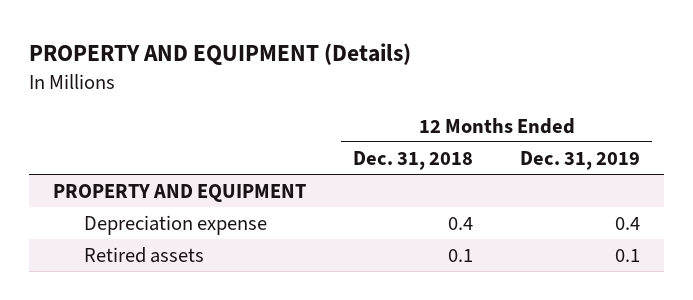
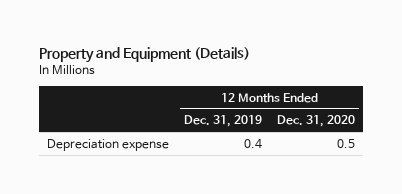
[29,43,412,66] PROPERTY AND EQUIPMENT (Details) -> [39,46,251,63] Property and Equipment (Details)
[353,150,474,170] Dec. 31, 2018 -> none
none -> [277,115,356,128] Dec. 31, 2020
[53,183,307,202] PROPERTY AND EQUIPMENT -> none
[83,246,204,263] Retired assets -> none

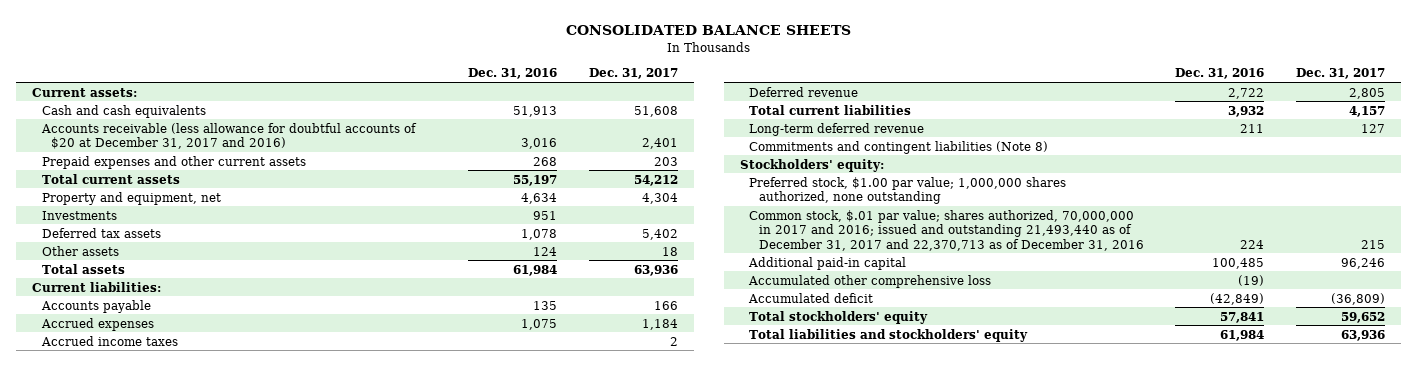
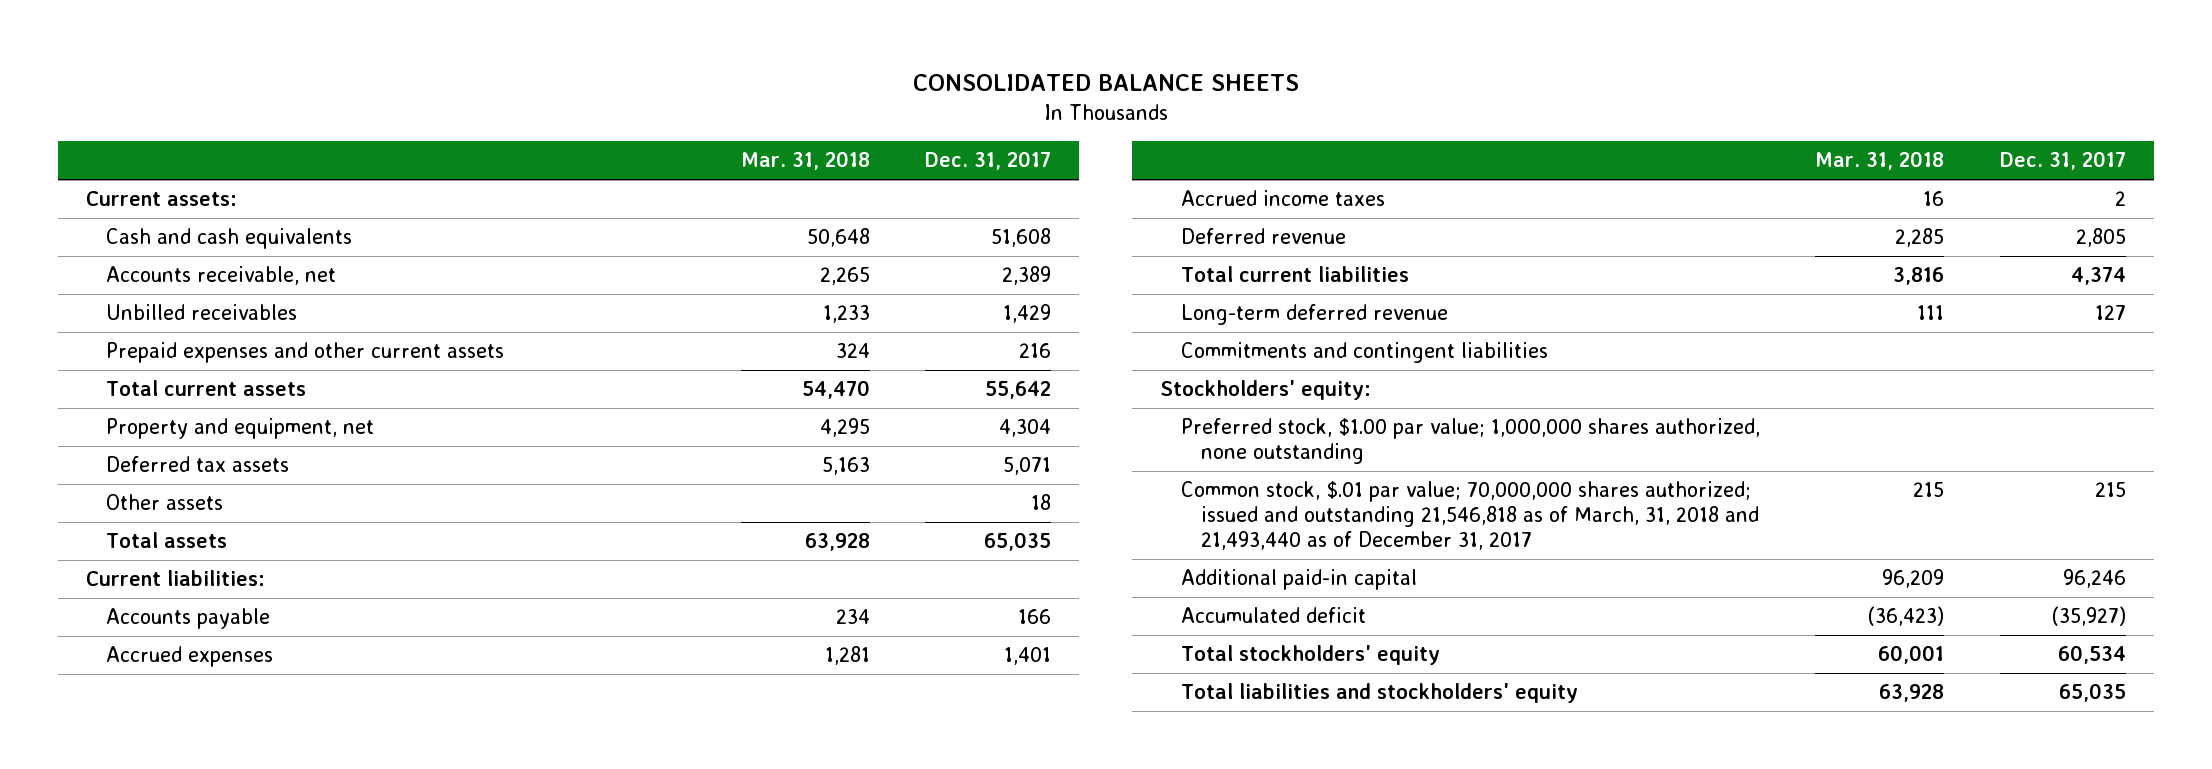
[467,68,557,80] Dec. 31, 2016 -> none
none -> [740,151,870,171] Mar. 31, 2018
[40,122,417,150] Accounts receivable (less allowance for doubtful accounts of $20 at December 31, 2017 and 2016) -> none
none -> [106,266,337,286] Accounts receivable, net
none -> [106,304,298,321] Unbilled receivables
[653,156,678,166] 203 -> [1019,343,1052,359] 216
[633,174,678,186] 54,212 -> [985,381,1052,400] 55,642
[41,210,117,220] Investments -> none
[641,228,678,240] 5,402 -> [1003,457,1052,476] 5,071
[633,264,678,276] 63,936 -> [984,532,1052,552] 65,035
[641,318,678,330] 1,184 -> [1004,647,1052,666] 1,401
[1349,105,1386,117] 4,157 -> [2071,267,2127,286] 4,374
[749,140,1049,154] Commitments and contingent liabilities (Note 8) -> [1180,342,1548,364] Commitments and contingent liabilities
[749,209,1144,251] Common stock, $.01 par value; shares authorized, 70,000,000 in 2017 and 2016; issued and outstanding 21,493,440 as of December 31, 2017 and 22,370,713 as of December 31, 2016 -> [1180,481,1760,551] Common stock, $.01 par value; 70,000,000 shares authorized; issued and outstanding 21,546,818 as of March, 31, 2018 and 21,493,440 as of December 31, 2017
[748,274,992,288] Accumulated other comprehensive loss -> none
[1331,292,1386,305] (36,809) -> [2052,606,2127,627] (35,927)
[1341,311,1386,323] 59,652 -> [2058,645,2127,665] 60,534
[1341,329,1386,341] 63,936 -> [2059,683,2127,703] 65,035

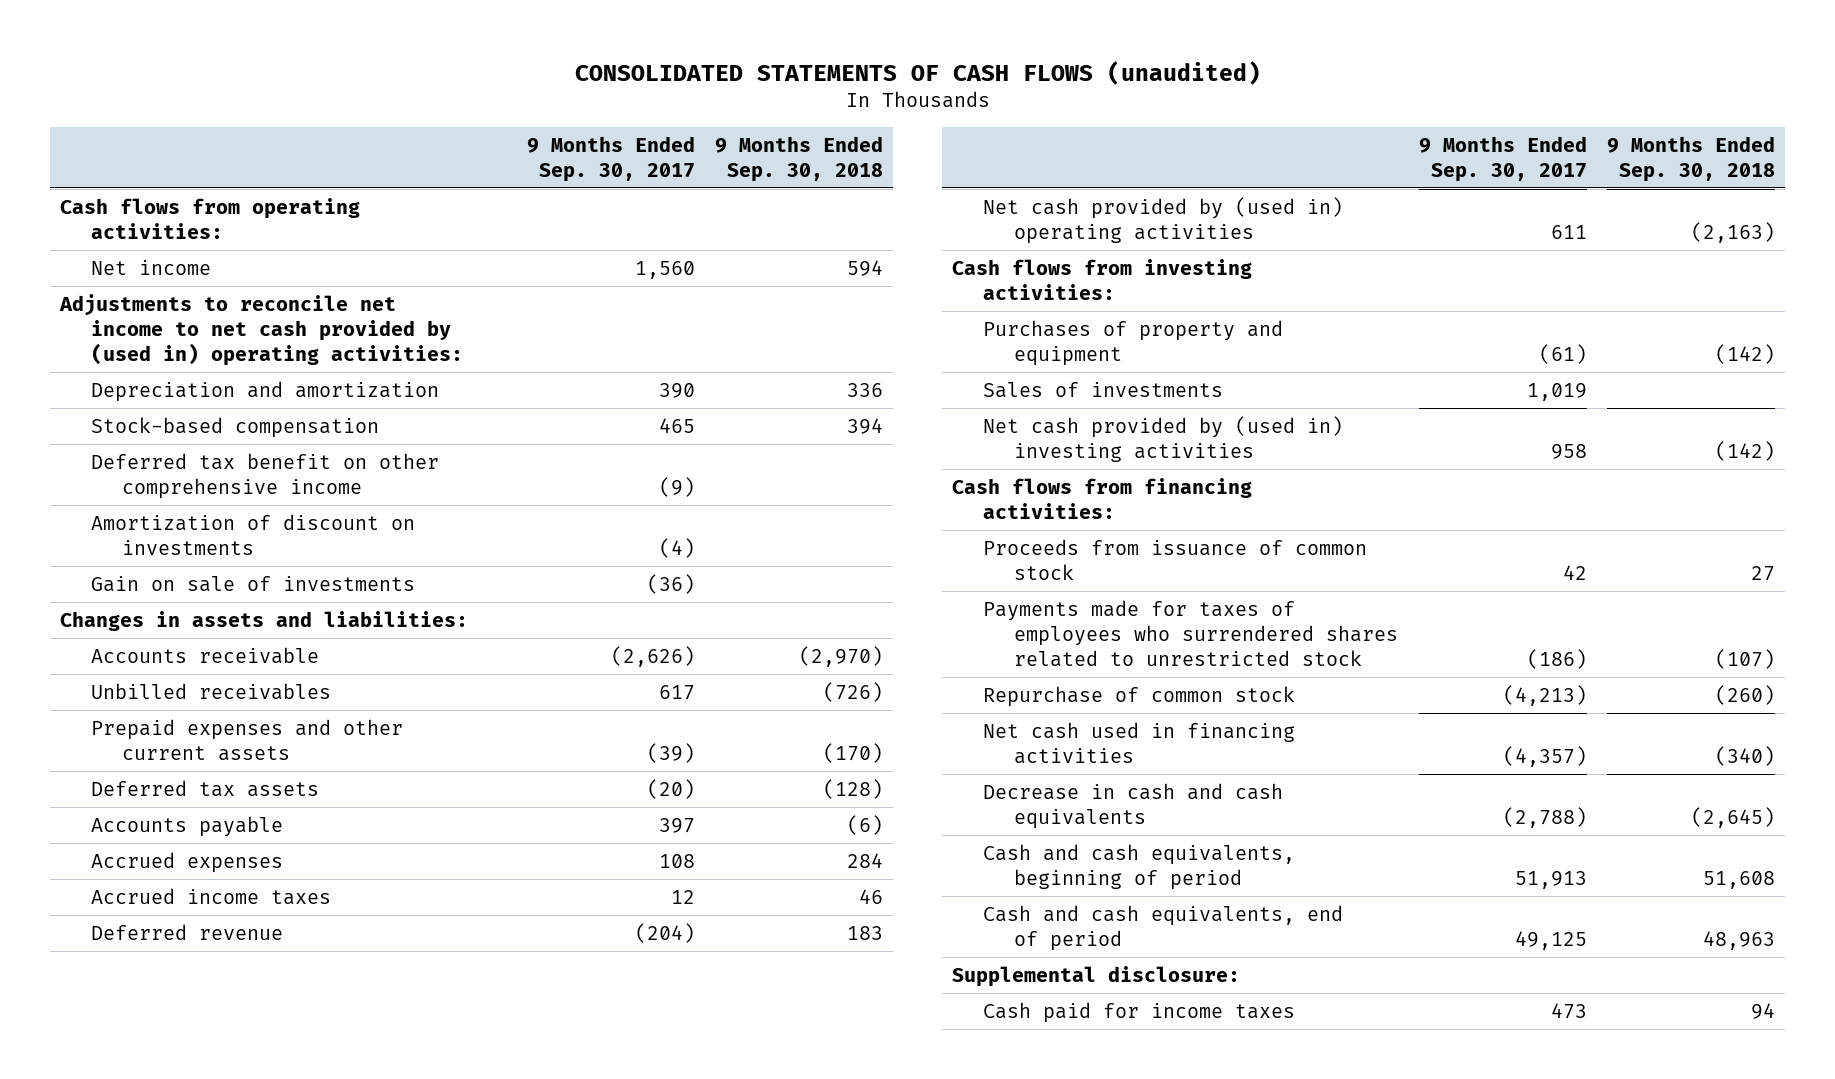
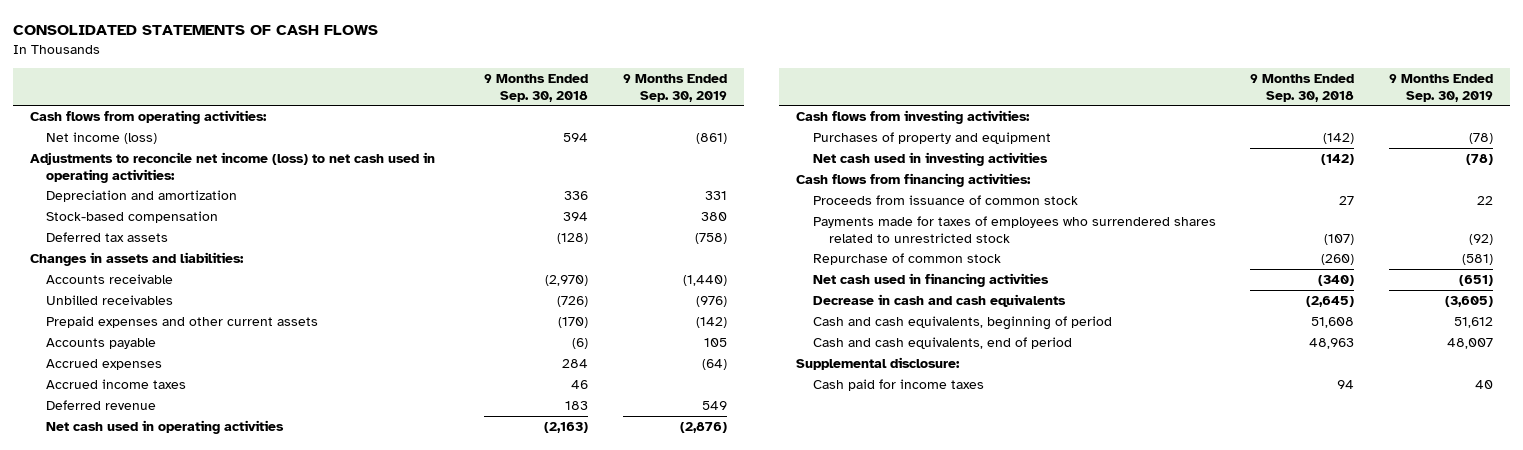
[574,60,1261,85] CONSOLIDATED STATEMENTS OF CASH FLOWS (unaudited) -> [12,24,378,35] CONSOLIDATED STATEMENTS OF CASH FLOWS
[526,135,695,182] 9 Months Ended Sep. 30, 2017 -> none
none -> [622,74,727,102] 9 Months Ended Sep. 30, 2019
[91,259,212,275] Net income -> [46,132,158,145] Net income (loss)
[59,293,464,367] Adjustments to reconcile net income to net cash provided by (used in) operating activities: -> [30,152,436,183] Adjustments to reconcile net income (loss) to net cash used in operating activities:
[91,452,440,499] Deferred tax benefit on other comprehensive income -> none
[91,513,416,555] Amortization of discount on investments -> none
[91,575,416,592] Gain on sale of investments -> none
[91,779,320,797] Deferred tax assets -> [46,232,169,243] Deferred tax assets
[983,196,1344,244] Net cash provided by (used in) operating activities -> [46,420,285,435] Net cash used in operating activities
[983,381,1224,398] Sales of investments -> none
[983,415,1344,462] Net cash provided by (used in) investing activities -> [812,152,1048,167] Net cash used in investing activities

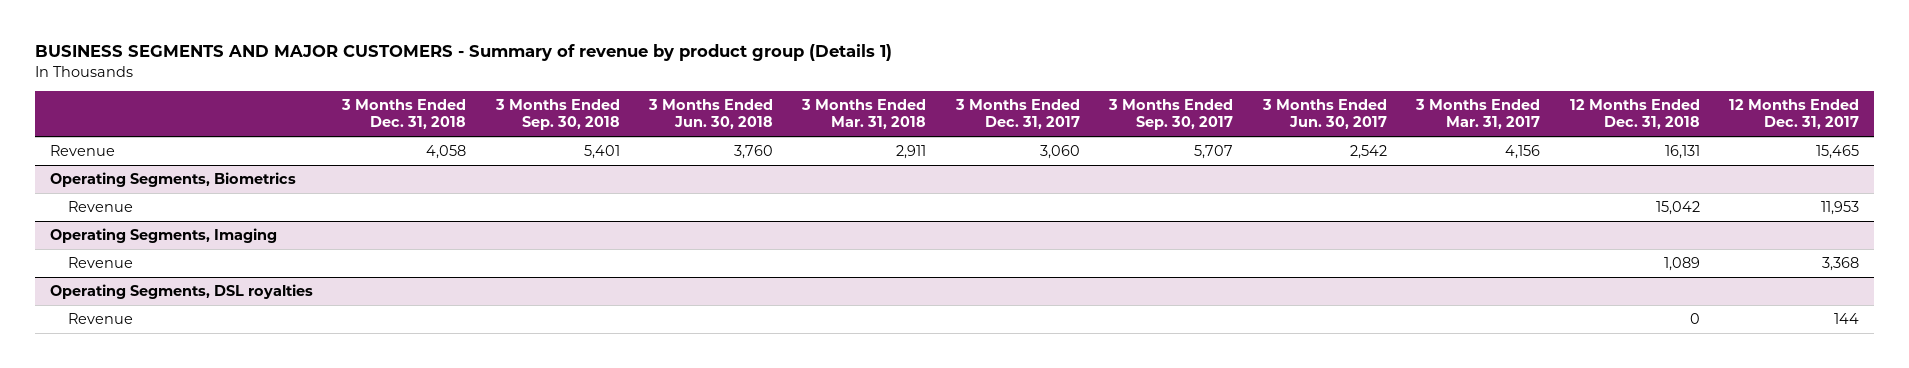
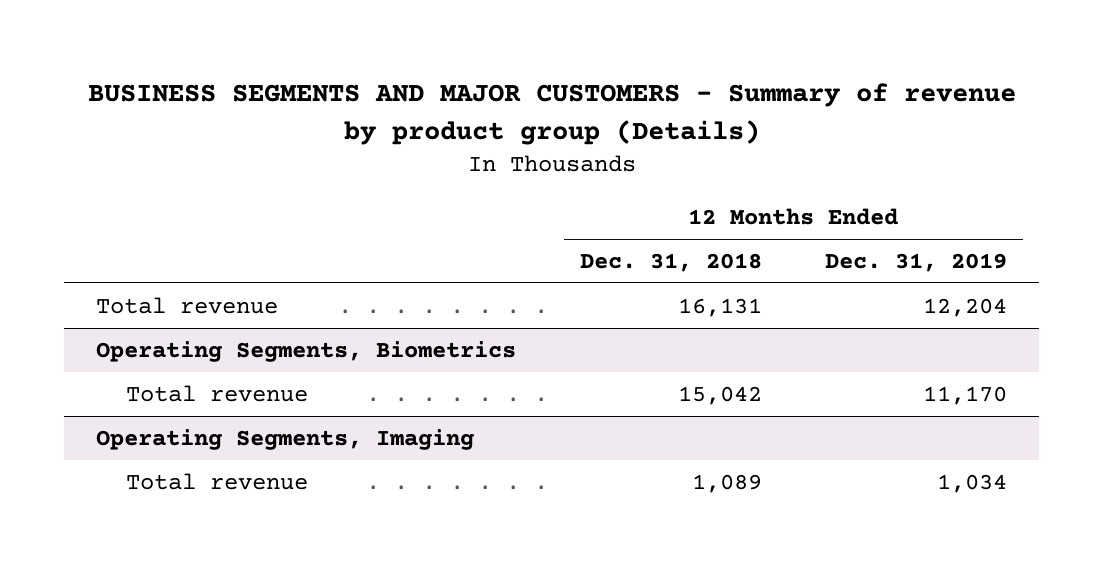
[34,44,892,62] BUSINESS SEGMENTS AND MAJOR CUSTOMERS - Summary of revenue by product group (Details 1) -> [87,83,1016,145] BUSINESS SEGMENTS AND MAJOR CUSTOMERS - Summary of revenue by product group (Details)
[341,99,467,130] 3 Months Ended Dec. 31, 2018 -> none
[494,99,620,131] 3 Months Ended Sep. 30, 2018 -> none
[647,99,773,130] 3 Months Ended Jun. 30, 2018 -> none
[801,99,927,130] 3 Months Ended Mar. 31, 2018 -> none
[954,99,1080,130] 3 Months Ended Dec. 31, 2017 -> none
[1108,99,1234,131] 3 Months Ended Sep. 30, 2017 -> none
[1261,99,1387,130] 3 Months Ended Jun. 30, 2017 -> none
[1415,99,1541,130] 3 Months Ended Mar. 31, 2017 -> none
[1729,99,1860,130] 12 Months Ended Dec. 31, 2017 -> none
none -> [825,253,1008,273] Dec. 31, 2019
[49,144,115,156] Revenue -> [95,296,278,314] Total revenue
[68,200,134,212] Revenue -> [125,384,308,402] Total revenue
[49,283,313,299] Operating Segments, DSL royalties -> none
[68,312,134,324] Revenue -> none
[68,256,134,268] Revenue -> [125,472,308,490] Total revenue

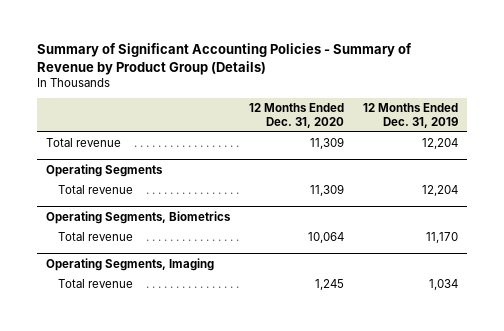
[87,83,1016,145] BUSINESS SEGMENTS AND MAJOR CUSTOMERS - Summary of revenue by product group (Details) -> [36,43,412,75] Summary of Significant Accounting Policies - Summary of Revenue by Product Group (Details)
[579,253,762,273] Dec. 31, 2018 -> none
none -> [248,103,344,128] 12 Months Ended Dec. 31, 2020
none -> [46,163,164,177] Operating Segments
none -> [58,185,134,195] Total revenue

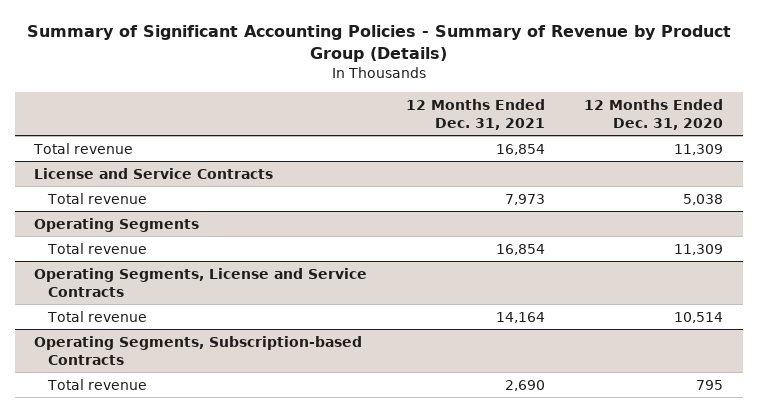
[362,103,458,128] 12 Months Ended Dec. 31, 2019 -> none
none -> [406,98,546,130] 12 Months Ended Dec. 31, 2021
none -> [34,167,274,179] License and Service Contracts
none -> [46,192,147,204] Total revenue
[46,210,232,224] Operating Segments, Biometrics -> none
[46,257,215,271] Operating Segments, Imaging -> none
none -> [34,267,368,297] Operating Segments, License and Service Contracts
[307,232,344,244] 10,064 -> [674,311,724,323] 10,514
none -> [34,335,363,365] Operating Segments, Subscription-based Contracts
[314,279,344,291] 1,245 -> [696,379,724,390] 795

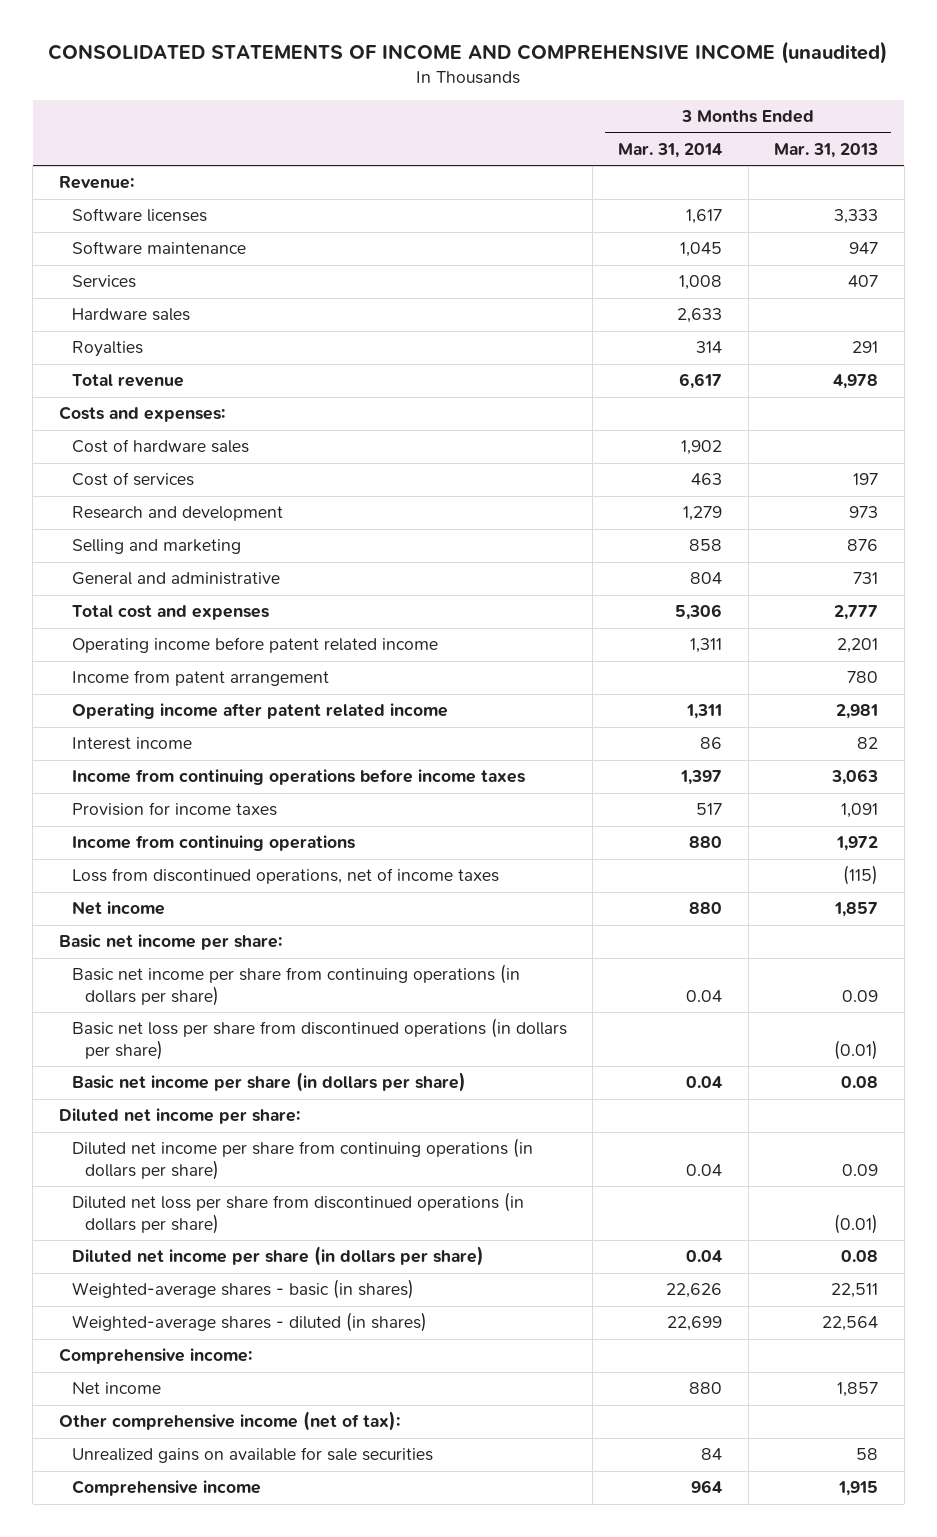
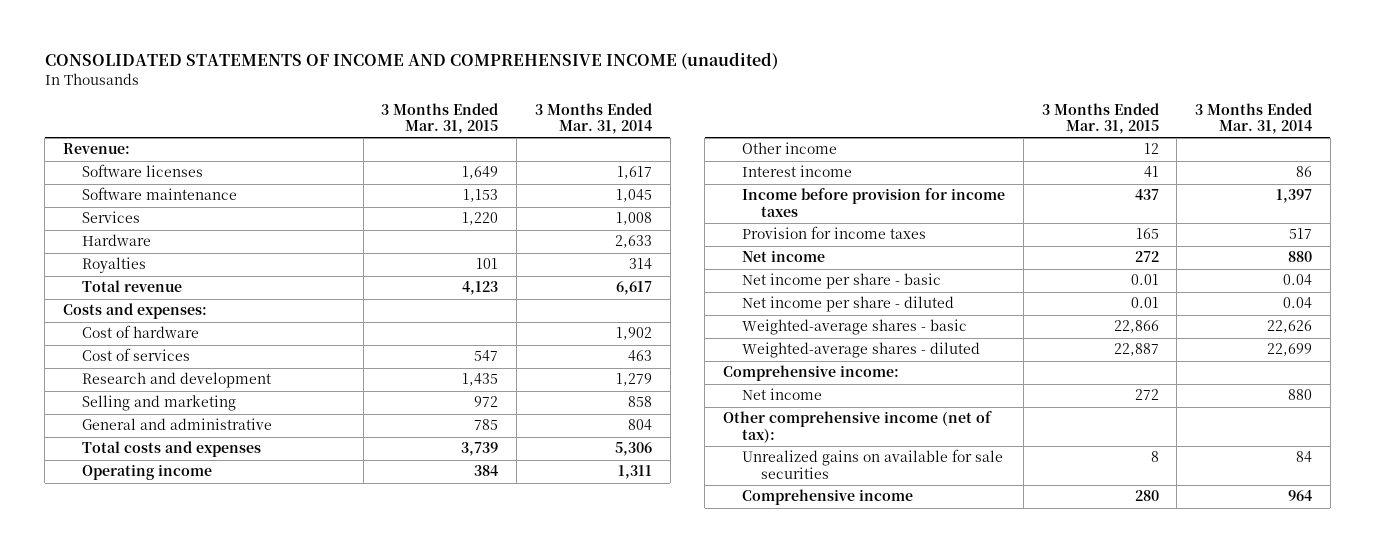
[774,142,879,158] Mar. 31, 2013 -> none
none -> [381,102,499,134] 3 Months Ended Mar. 31, 2015
[71,308,190,322] Hardware sales -> [81,234,151,247] Hardware
[71,439,249,454] Cost of hardware sales -> [81,325,199,339] Cost of hardware
[71,637,438,654] Operating income before patent related income -> none
[71,670,329,687] Income from patent arrangement -> none
[71,605,269,621] Total cost and expenses -> [81,441,261,458] Total costs and expenses
[71,703,448,720] Operating income after patent related income -> [81,464,212,481] Operating income
none -> [742,142,838,155] Other income
[71,769,525,786] Income from continuing operations before income taxes -> [742,188,1006,217] Income before provision for income taxes
[71,835,355,852] Income from continuing operations -> none
[71,868,499,885] Loss from discontinued operations, net of income taxes -> none
[58,934,282,951] Basic net income per share: -> none
[71,964,520,1006] Basic net income per share from continuing operations (in dollars per share) -> none
[71,1018,567,1060] Basic net loss per share from discontinued operations (in dollars per share) -> none
[58,1108,300,1125] Diluted net income per share: -> none
[71,1138,533,1180] Diluted net income per share from continuing operations (in dollars per share) -> none
[71,1192,524,1234] Diluted net loss per share from discontinued operations (in dollars per share) -> none
[71,1072,466,1093] Basic net income per share (in dollars per share) -> [742,273,942,290] Net income per share - basic
[71,1246,484,1267] Diluted net income per share (in dollars per share) -> [742,296,955,313] Net income per share - diluted
[71,1279,414,1300] Weighted-average shares - basic (in shares) -> [742,319,968,336] Weighted-average shares - basic
[71,1312,427,1333] Weighted-average shares - diluted (in shares) -> [742,342,981,359] Weighted-average shares - diluted

